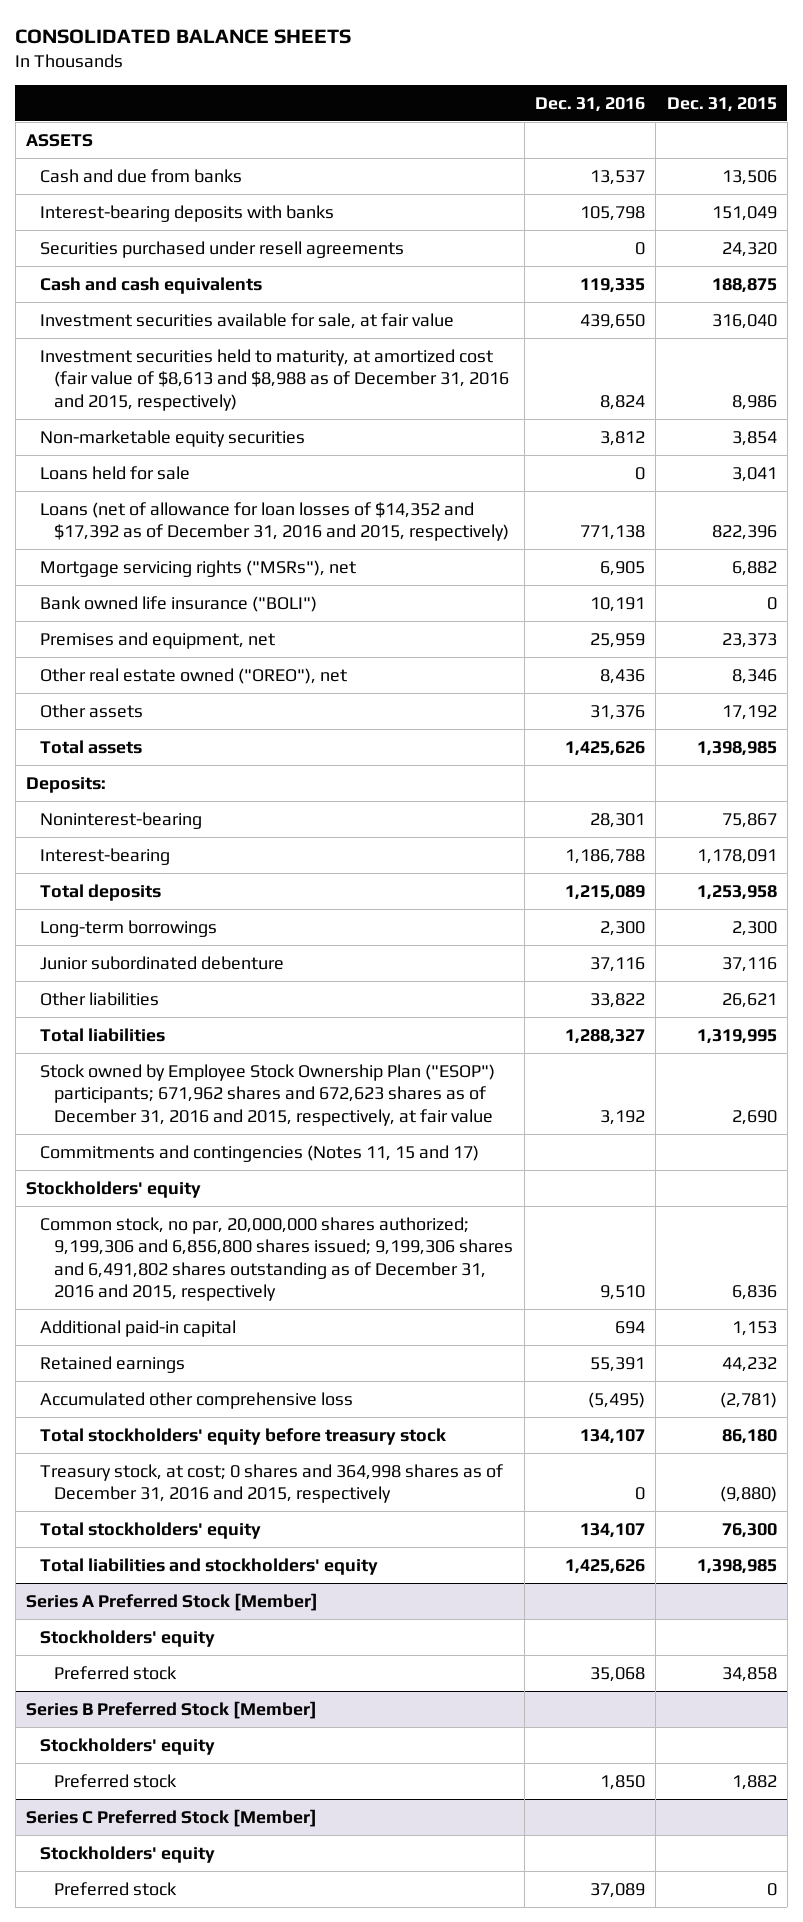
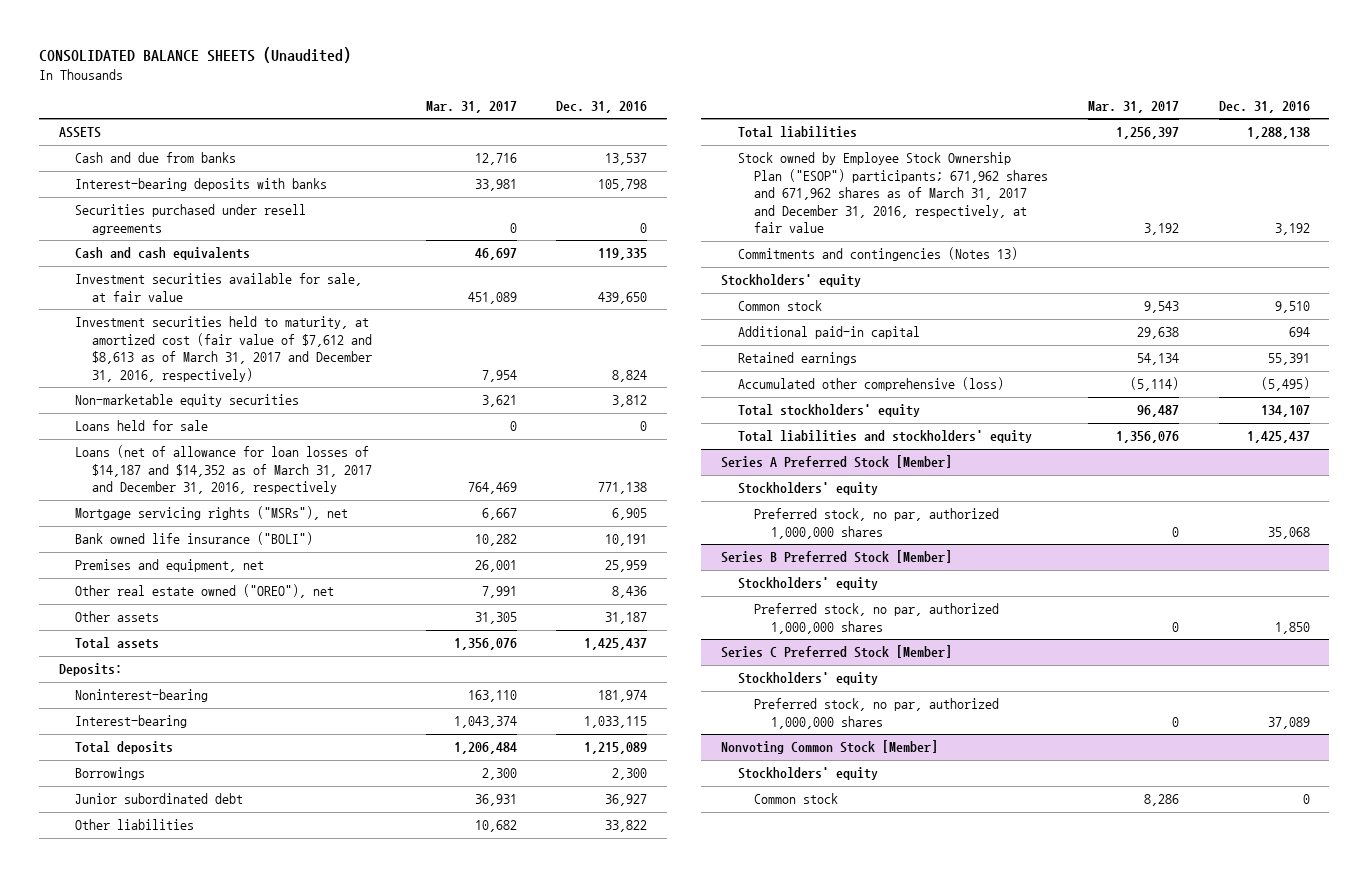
[15,28,352,44] CONSOLIDATED BALANCE SHEETS -> [38,47,351,64] CONSOLIDATED BALANCE SHEETS (Unaudited)
[666,96,777,112] Dec. 31, 2015 -> none
none -> [425,100,517,113] Mar. 31, 2017
[40,348,510,411] Investment securities held to maturity, at amortized cost (fair value of $8,613 and $8,988 as of December 31, 2016 and 2015, respectively) -> [75,316,372,382] Investment securities held to maturity, at amortized cost (fair value of $7,612 and $8,613 as of March 31, 2017 and December 31, 2016, respectively)
[40,501,510,542] Loans (net of allowance for loan losses of $14,352 and $17,392 as of December 31, 2016 and 2015, respectively) -> [75,445,372,495] Loans (net of allowance for loan losses of $14,187 and $14,352 as of March 31, 2017 and December 31, 2016, respectively
[589,704,645,720] 31,376 -> [605,612,648,625] 31,187
[564,740,645,756] 1,425,626 -> [584,638,648,651] 1,425,437
[589,812,645,828] 28,301 -> [598,690,648,703] 181,974
[564,848,645,864] 1,186,788 -> [584,716,648,729] 1,033,115
[40,919,218,937] Long-term borrowings -> [75,767,146,781] Borrowings
[40,955,285,970] Junior subordinated debenture -> [75,793,244,805] Junior subordinated debt
[589,956,645,972] 37,116 -> [605,794,648,807] 36,927
[564,1028,645,1044] 1,288,327 -> [1246,127,1310,140] 1,288,138
[40,1063,496,1126] Stock owned by Employee Stock Ownership Plan ("ESOP") participants; 671,962 shares and 672,623 shares as of December 31, 2016 and 2015, respectively, at fair value -> [737,152,1049,234] Stock owned by Employee Stock Ownership Plan ("ESOP") participants; 671,962 shares and 671,962 shares as of March 31, 2017 and December 31, 2016, respectively, at fair value
[40,1144,480,1162] Commitments and contingencies (Notes 11, 15 and 17) -> [737,247,1018,262] Commitments and contingencies (Notes 13)
[40,1216,514,1301] Common stock, no par, 20,000,000 shares authorized; 9,199,306 and 6,856,800 shares issued; 9,199,306 shares and 6,491,802 shares outstanding as of December 31, 2016 and 2015, respectively -> [737,300,822,312] Common stock
[40,1427,447,1445] Total stockholders' equity before treasury stock -> none
[40,1463,504,1504] Treasury stock, at cost; 0 shares and 364,998 shares as of December 31, 2016 and 2015, respectively -> none
[40,1391,354,1409] Accumulated other comprehensive loss -> [737,377,1004,392] Accumulated other comprehensive (loss)
[564,1558,645,1574] 1,425,626 -> [1246,431,1310,444] 1,425,437
[54,1665,178,1680] Preferred stock -> [754,508,1000,539] Preferred stock, no par, authorized 1,000,000 shares
[54,1773,178,1788] Preferred stock -> [754,603,1000,634] Preferred stock, no par, authorized 1,000,000 shares
[54,1881,178,1896] Preferred stock -> [754,698,1000,729] Preferred stock, no par, authorized 1,000,000 shares
none -> [721,740,939,755] Nonvoting Common Stock [Member]
none -> [737,767,878,781] Stockholders' equity
none -> [754,793,839,805] Common stock

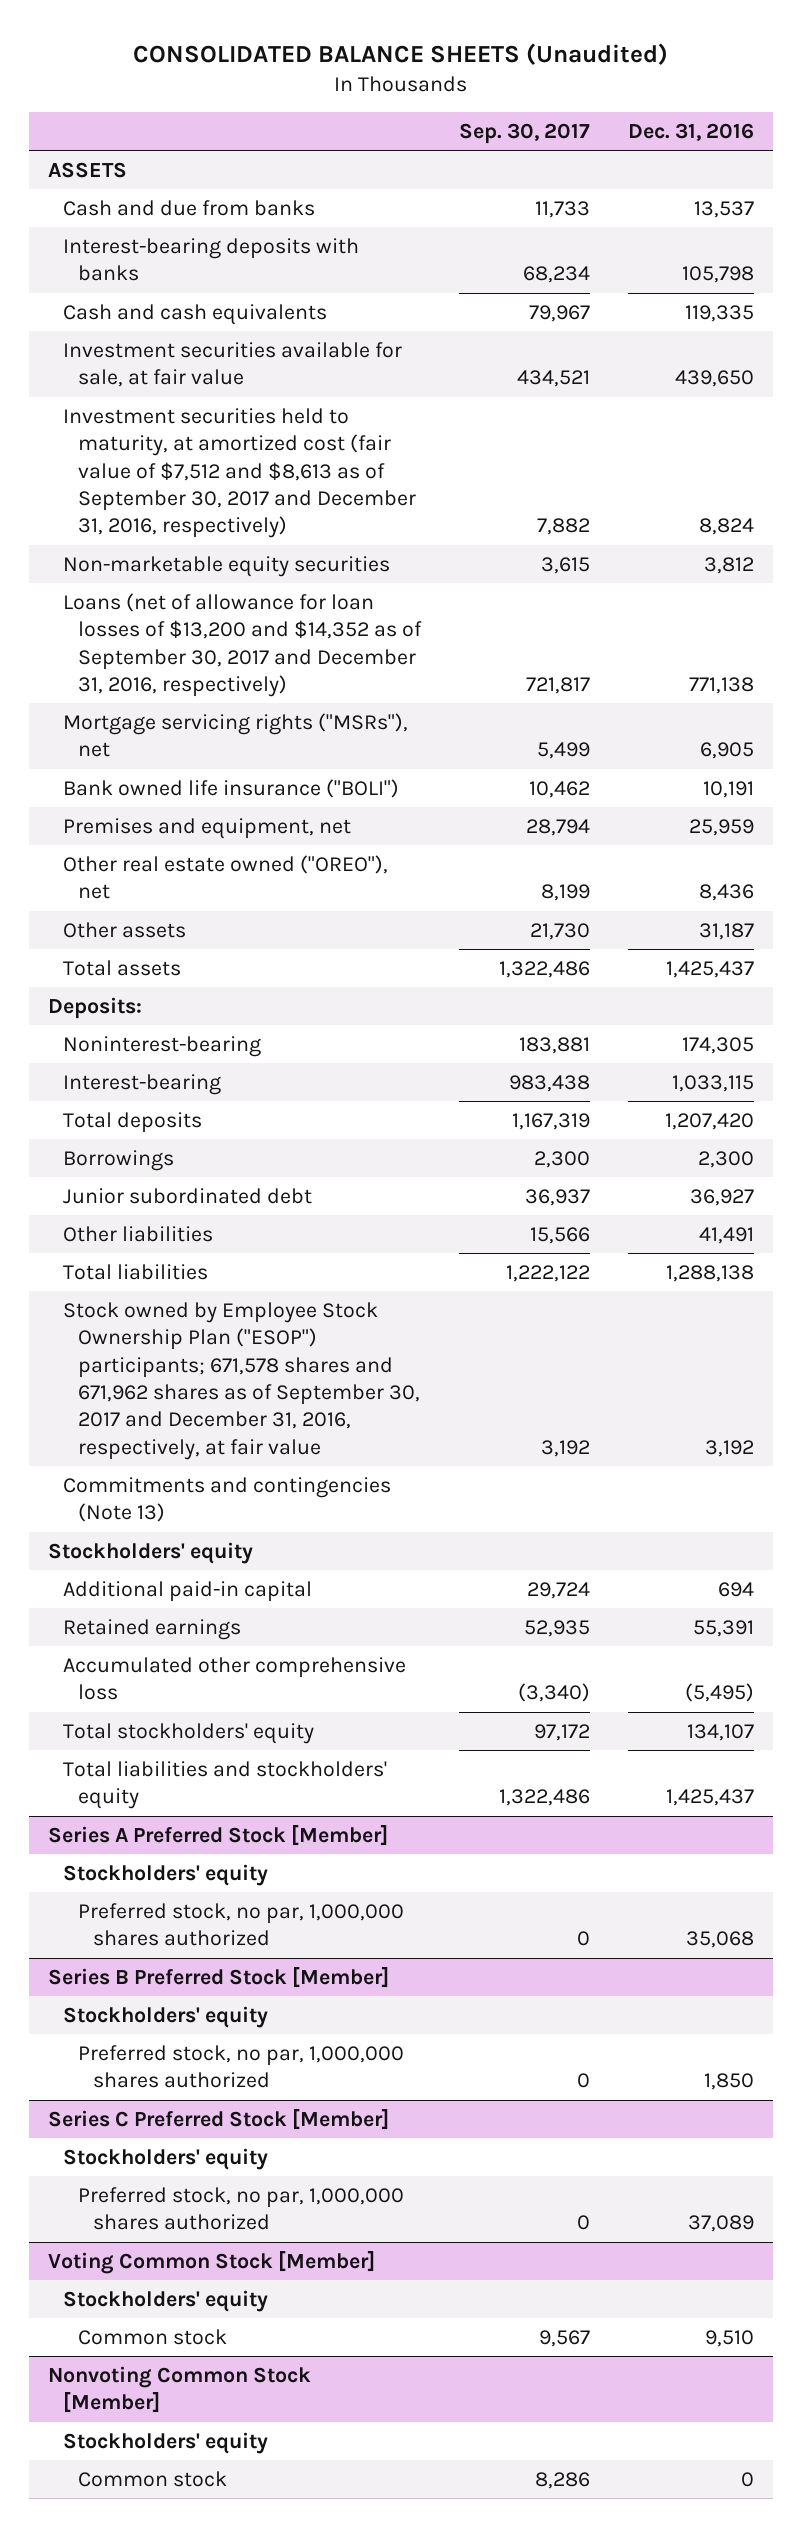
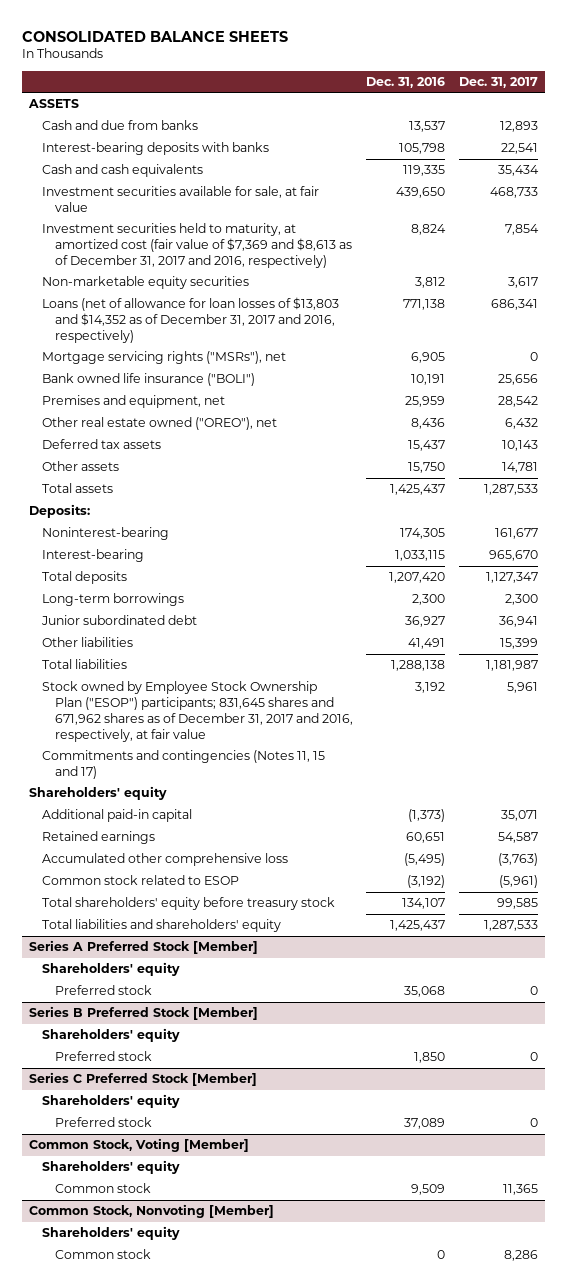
[132,42,668,65] CONSOLIDATED BALANCE SHEETS (Unaudited) -> [22,30,289,42] CONSOLIDATED BALANCE SHEETS
[458,122,590,144] Sep. 30, 2017 -> none
none -> [459,76,539,88] Dec. 31, 2017
[62,407,416,539] Investment securities held to maturity, at amortized cost (fair value of $7,512 and $8,613 as of September 30, 2017 and December 31, 2016, respectively) -> [41,223,352,268] Investment securities held to maturity, at amortized cost (fair value of $7,369 and $8,613 as of December 31, 2017 and 2016, respectively)
[62,592,422,697] Loans (net of allowance for loan losses of $13,200 and $14,352 as of September 30, 2017 and December 31, 2016, respectively) -> [41,297,339,343] Loans (net of allowance for loan losses of $13,803 and $14,352 as of December 31, 2017 and 2016, respectively)
none -> [41,439,161,450] Deferred tax assets
[698,922,754,940] 31,187 -> [408,462,446,474] 15,750
[62,1149,174,1171] Borrowings -> [41,593,184,607] Long-term borrowings
[62,1301,420,1460] Stock owned by Employee Stock Ownership Plan ("ESOP") participants; 671,578 shares and 671,962 shares as of September 30, 2017 and December 31, 2016, respectively, at fair value -> [41,681,353,742] Stock owned by Employee Stock Ownership Plan ("ESOP") participants; 831,645 shares and 671,962 shares as of December 31, 2017 and 2016, respectively, at fair value
[62,1476,391,1523] Commitments and contingencies (Note 13) -> [41,750,325,779] Commitments and contingencies (Notes 11, 15 and 17)
[47,1541,253,1564] Stockholders' equity -> [29,786,168,801] Shareholders' equity
[717,1581,754,1597] 694 -> [408,809,446,823] (1,373)
[692,1619,754,1637] 55,391 -> [406,832,446,844] 60,651
none -> [41,875,239,886] Common stock related to ESOP
[62,1722,314,1744] Total stockholders' equity -> [41,897,335,911] Total shareholders' equity before treasury stock
[62,1760,387,1810] Total liabilities and stockholders' equity -> [41,919,281,933] Total liabilities and shareholders' equity
[62,1863,268,1886] Stockholders' equity -> [41,962,180,977] Shareholders' equity
[77,1902,404,1947] Preferred stock, no par, 1,000,000 shares authorized -> [54,985,152,996] Preferred stock
[62,2005,268,2028] Stockholders' equity -> [41,1028,180,1043] Shareholders' equity
[77,2044,404,2089] Preferred stock, no par, 1,000,000 shares authorized -> [54,1051,152,1062] Preferred stock
[62,2147,268,2170] Stockholders' equity -> [41,1094,180,1109] Shareholders' equity
[77,2186,404,2231] Preferred stock, no par, 1,000,000 shares authorized -> [54,1117,152,1128] Preferred stock
[47,2250,375,2274] Voting Common Stock [Member] -> [29,1138,250,1153] Common Stock, Voting [Member]
[62,2289,268,2312] Stockholders' equity -> [41,1160,180,1175] Shareholders' equity
[704,2329,754,2347] 9,510 -> [411,1184,446,1196] 9,509
[47,2365,311,2414] Nonvoting Common Stock [Member] -> [29,1204,275,1219] Common Stock, Nonvoting [Member]
[62,2431,268,2454] Stockholders' equity -> [41,1226,180,1241] Shareholders' equity

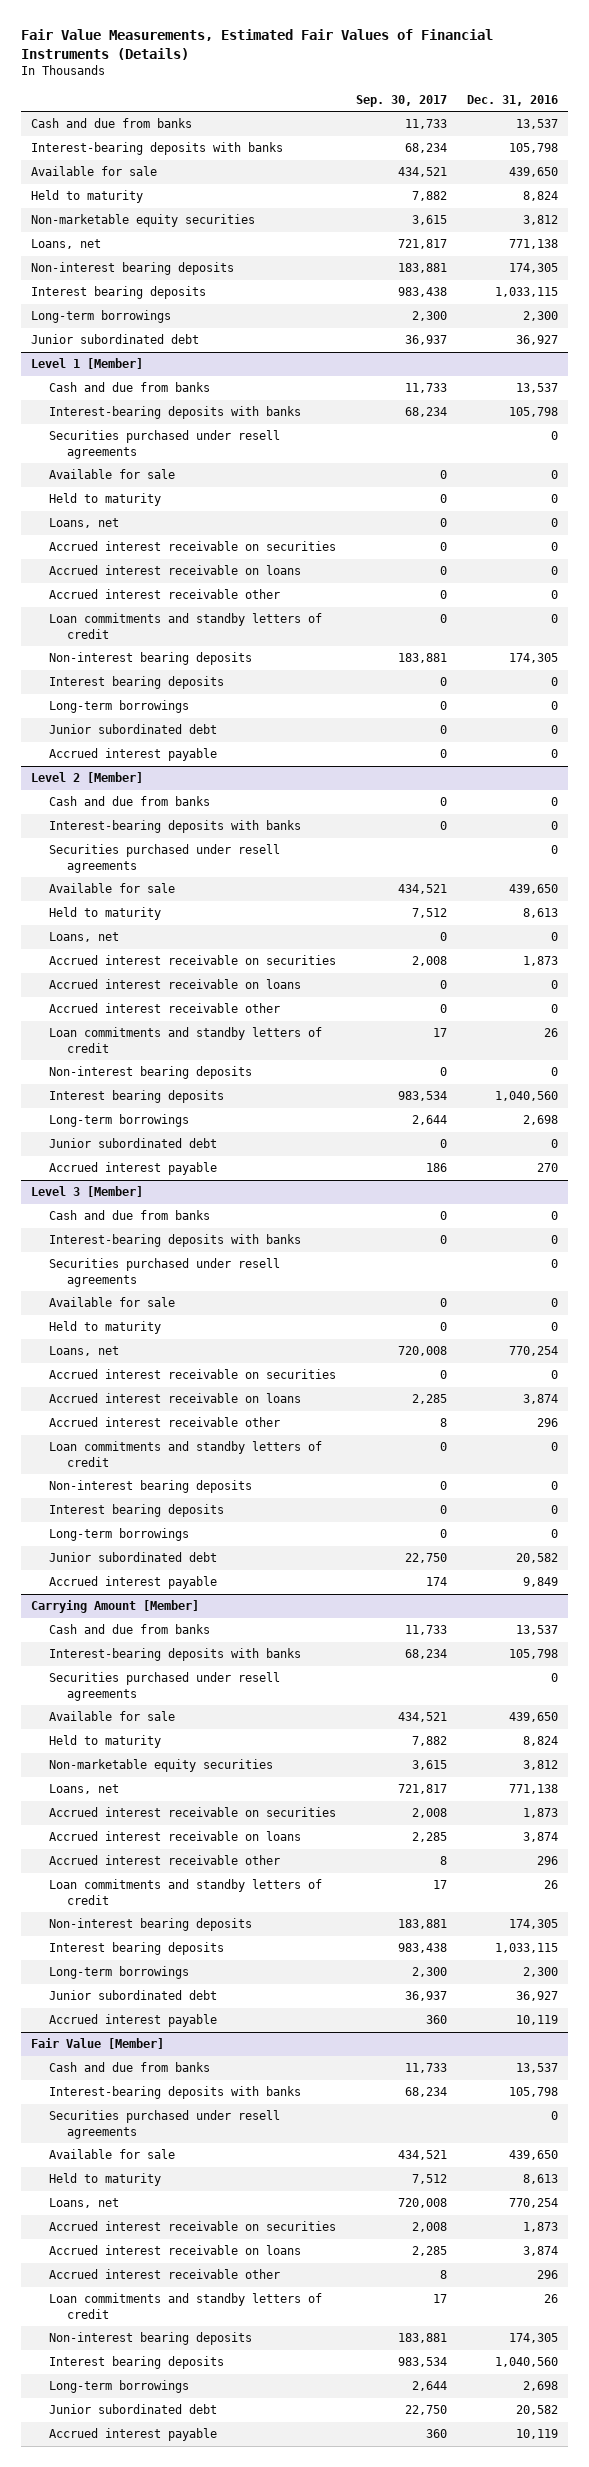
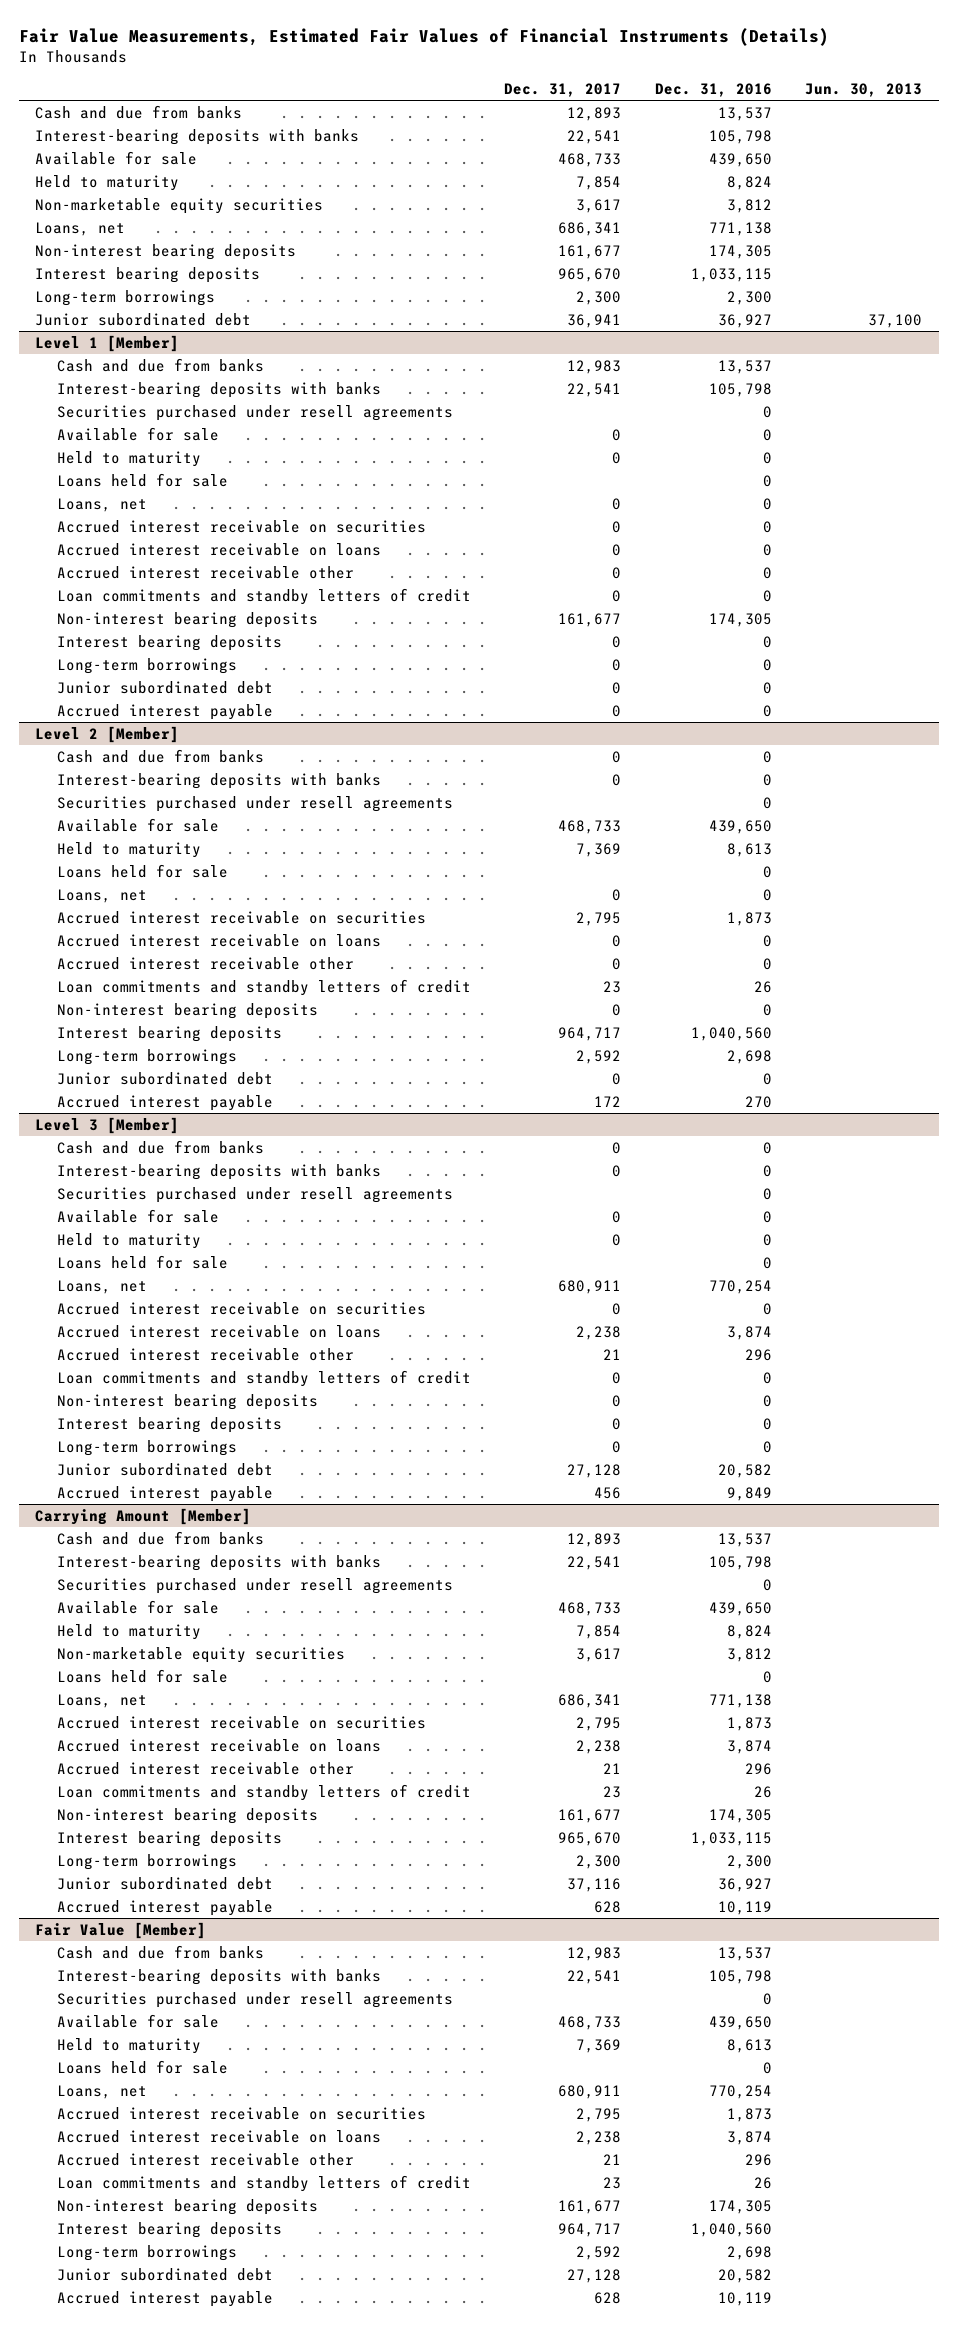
[356,94,448,107] Sep. 30, 2017 -> none
none -> [504,83,622,98] Dec. 31, 2017
none -> [805,83,923,98] Jun. 30, 2013
none -> [56,472,228,487] Loans held for sale
none -> [56,863,228,878] Loans held for sale
none -> [56,1254,228,1269] Loans held for sale
none -> [56,1668,228,1683] Loans held for sale
none -> [56,2059,228,2074] Loans held for sale

